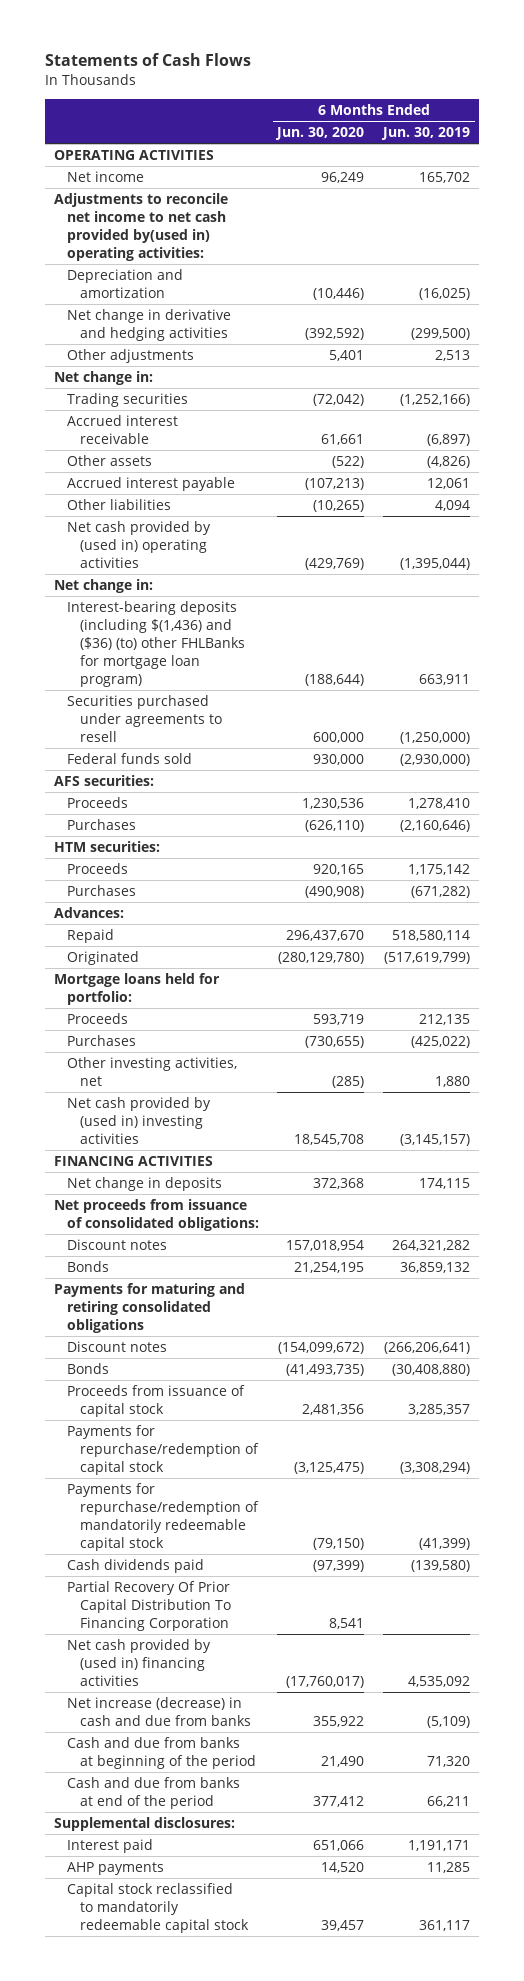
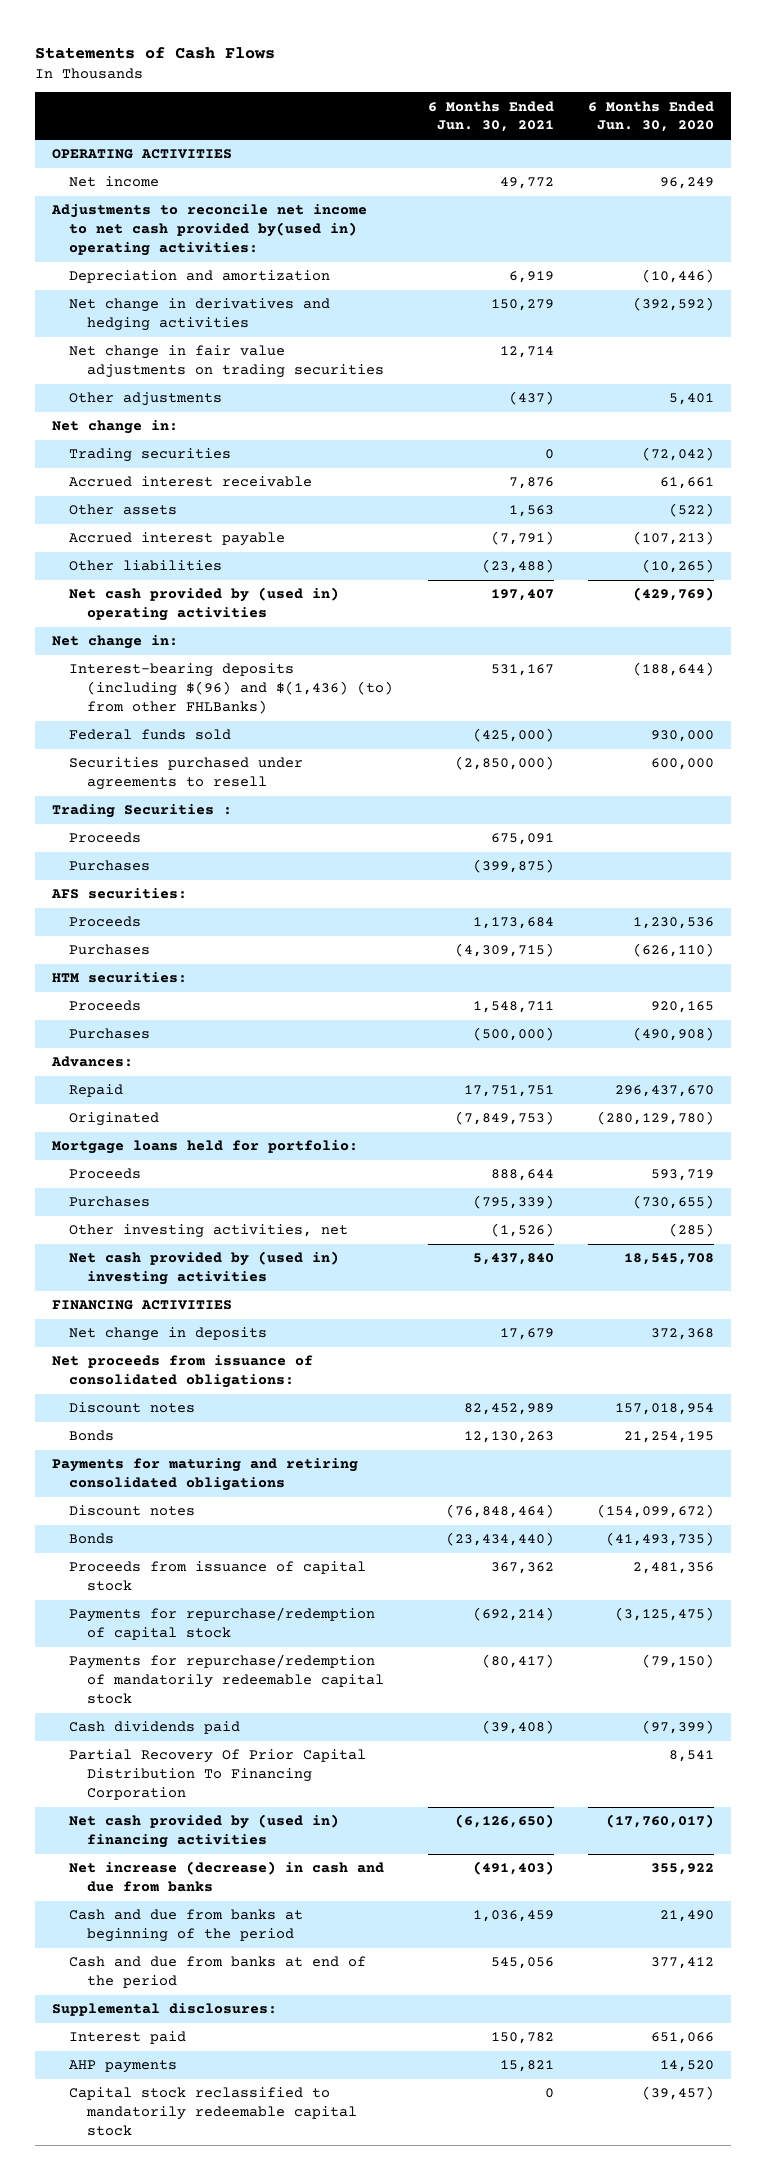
[380,127,470,141] Jun. 30, 2019 -> none
none -> [427,100,554,133] 6 Months Ended Jun. 30, 2021
[67,309,232,341] Net change in derivative and hedging activities -> [69,298,331,332] Net change in derivatives and hedging activities
none -> [69,345,385,379] Net change in fair value adjustments on trading securities
[67,601,245,687] Interest-bearing deposits (including $(1,436) and ($36) (to) other FHLBanks for mortgage loan program) -> [69,663,394,714] Interest-bearing deposits (including $(96) and $(1,436) (to) from other FHLBanks)
[67,695,222,742] Securities purchased under agreements to resell -> [69,757,304,791] Securities purchased under agreements to resell
none -> [51,804,232,819] Trading Securities :
none -> [69,832,142,844] Proceeds
none -> [69,860,151,872] Purchases
[321,1919,365,1931] 39,457 -> [642,2086,715,2101] (39,457)

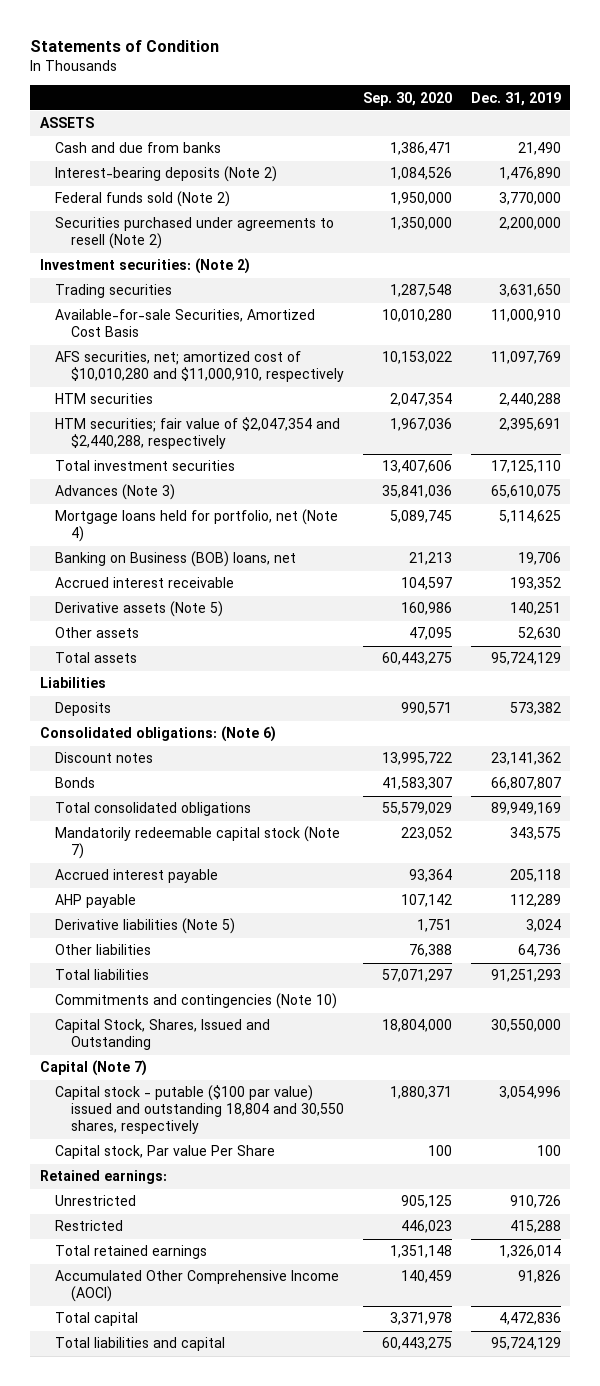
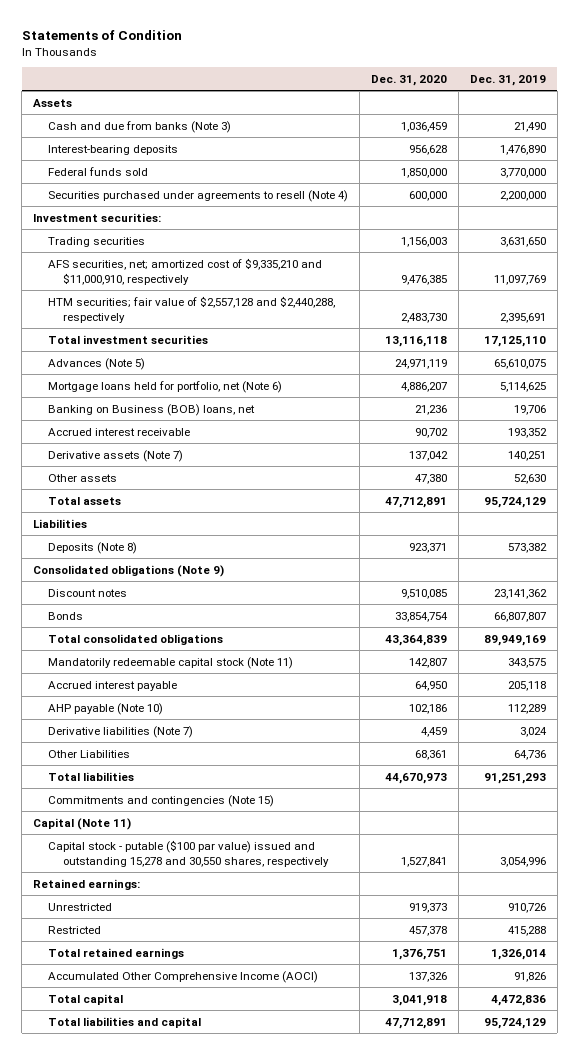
[362,91,452,106] Sep. 30, 2020 -> none
none -> [371,75,448,87] Dec. 31, 2020
[39,117,94,129] ASSETS -> [33,98,73,107] Assets
[55,142,222,154] Cash and due from banks -> [48,120,232,133] Cash and due from banks (Note 3)
[55,166,278,183] Interest-bearing deposits (Note 2) -> [48,144,179,155] Interest-bearing deposits
[55,191,231,208] Federal funds sold (Note 2) -> [48,166,149,176] Federal funds sold
[55,217,335,250] Securities purchased under agreements to resell (Note 2) -> [48,189,349,202] Securities purchased under agreements to resell (Note 4)
[39,258,250,275] Investment securities: (Note 2) -> [33,212,162,222] Investment securities:
[55,309,316,338] Available-for-sale Securities, Amortized Cost Basis -> none
[55,393,154,405] HTM securities -> none
[55,351,345,383] AFS securities, net; amortized cost of $10,010,280 and $11,000,910, respectively -> [48,257,323,285] AFS securities, net; amortized cost of $9,335,210 and $11,000,910, respectively
[55,417,341,450] HTM securities; fair value of $2,047,354 and $2,440,288, respectively -> [48,295,336,323] HTM securities; fair value of $2,557,128 and $2,440,288, respectively
[55,484,176,501] Advances (Note 3) -> [48,357,146,370] Advances (Note 5)
[55,509,339,543] Mortgage loans held for portfolio, net (Note 4) -> [48,380,283,393] Mortgage loans held for portfolio, net (Note 6)
[55,601,224,618] Derivative assets (Note 5) -> [48,449,184,462] Derivative assets (Note 7)
[55,702,112,717] Deposits -> [48,541,138,554] Deposits (Note 8)
[39,726,276,743] Consolidated obligations: (Note 6) -> [33,564,225,577] Consolidated obligations (Note 9)
[55,826,341,860] Mandatorily redeemable capital stock (Note 7) -> [48,656,294,669] Mandatorily redeemable capital stock (Note 11)
[55,894,137,909] AHP payable -> [48,702,164,715] AHP payable (Note 10)
[55,918,236,935] Derivative liabilities (Note 5) -> [48,725,194,738] Derivative liabilities (Note 7)
[55,944,152,956] Other liabilities -> [48,749,131,758] Other Liabilities
[55,1019,271,1051] Capital Stock, Shares, Issued and Outstanding -> none
[55,1145,276,1160] Capital stock, Par value Per Share -> none
[55,993,338,1010] Commitments and contingencies (Note 10) -> [48,794,275,807] Commitments and contingencies (Note 15)
[39,1060,147,1077] Capital (Note 7) -> [33,817,132,830] Capital (Note 11)
[55,1085,345,1135] Capital stock - putable ($100 par value) issued and outstanding 18,804 and 30,550 shares, respectively -> [48,839,330,867] Capital stock - putable ($100 par value) issued and outstanding 15,278 and 30,550 shares, respectively

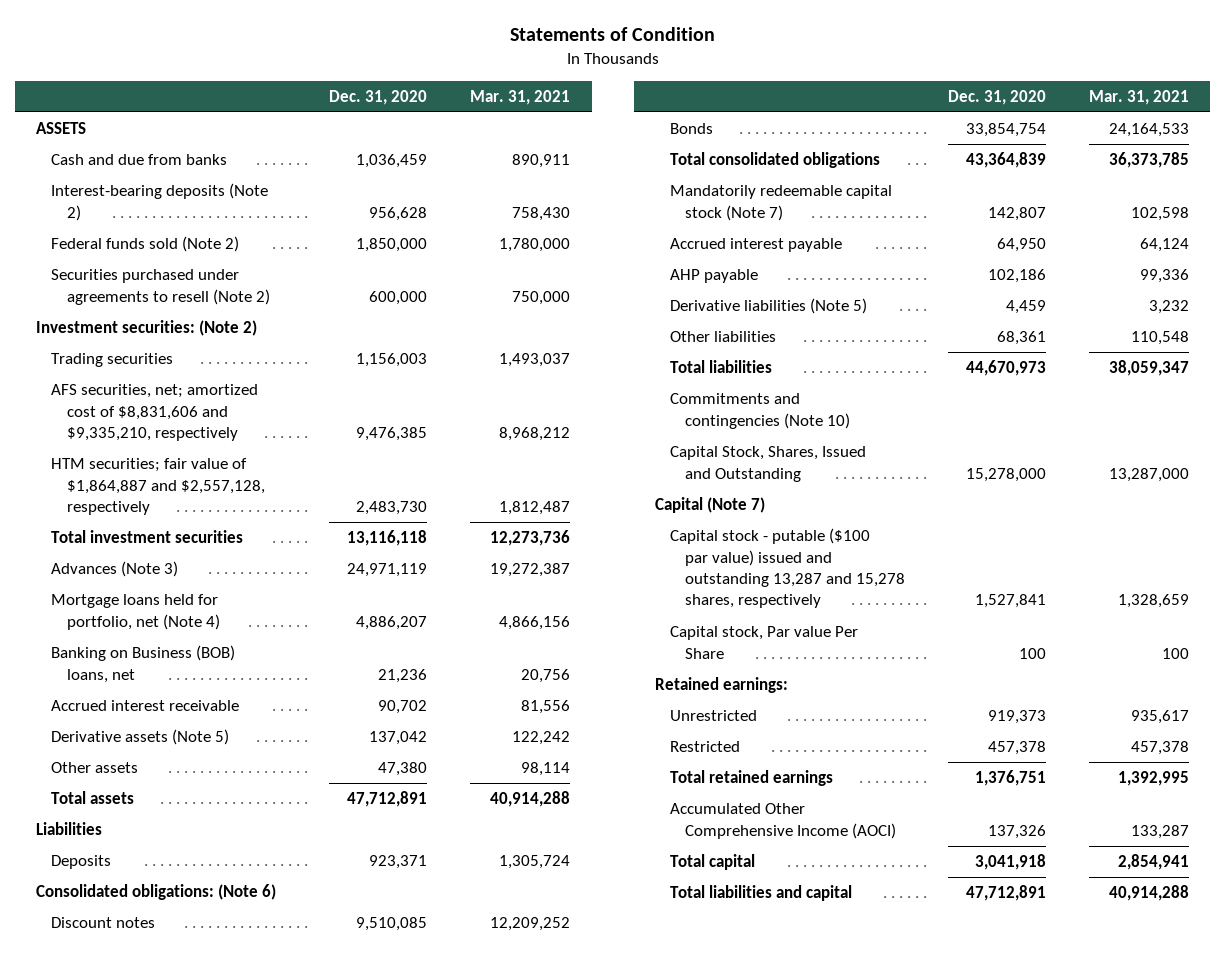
[469,75,546,87] Dec. 31, 2019 -> none
none -> [470,89,571,105] Mar. 31, 2021
[33,98,73,107] Assets -> [36,122,87,135] ASSETS
[48,120,232,133] Cash and due from banks (Note 3) -> [51,154,228,166] Cash and due from banks
[48,144,179,155] Interest-bearing deposits -> [51,183,269,221] Interest-bearing deposits (Note 2)
[48,166,149,176] Federal funds sold -> [51,236,240,253] Federal funds sold (Note 2)
[48,189,349,202] Securities purchased under agreements to resell (Note 4) -> [51,269,270,305] Securities purchased under agreements to resell (Note 2)
[33,212,162,222] Investment securities: -> [36,320,258,337] Investment securities: (Note 2)
[48,257,323,285] AFS securities, net; amortized cost of $9,335,210 and $11,000,910, respectively -> [51,384,259,441] AFS securities, net; amortized cost of $8,831,606 and $9,335,210, respectively
[48,295,336,323] HTM securities; fair value of $2,557,128 and $2,440,288, respectively -> [51,458,265,515] HTM securities; fair value of $1,864,887 and $2,557,128, respectively
[48,357,146,370] Advances (Note 5) -> [51,561,179,578] Advances (Note 3)
[48,380,283,393] Mortgage loans held for portfolio, net (Note 6) -> [51,594,220,630] Mortgage loans held for portfolio, net (Note 4)
[48,449,184,462] Derivative assets (Note 7) -> [51,729,230,746] Derivative assets (Note 5)
[48,541,138,554] Deposits (Note 8) -> [51,855,112,870] Deposits
[33,564,225,577] Consolidated obligations (Note 9) -> [36,884,277,901] Consolidated obligations: (Note 6)
[48,656,294,669] Mandatorily redeemable capital stock (Note 11) -> [670,185,893,221] Mandatorily redeemable capital stock (Note 7)
[48,702,164,715] AHP payable (Note 10) -> [670,269,759,284] AHP payable
[48,725,194,738] Derivative liabilities (Note 7) -> [670,298,868,315] Derivative liabilities (Note 5)
[48,749,131,758] Other Liabilities -> [670,331,777,343] Other liabilities
[48,794,275,807] Commitments and contingencies (Note 15) -> [670,393,851,429] Commitments and contingencies (Note 10)
none -> [670,446,867,482] Capital Stock, Shares, Issued and Outstanding
[33,817,132,830] Capital (Note 11) -> [654,497,765,514] Capital (Note 7)
[48,839,330,867] Capital stock - putable ($100 par value) issued and outstanding 15,278 and 30,550 shares, respectively -> [670,528,906,609] Capital stock - putable ($100 par value) issued and outstanding 13,287 and 15,278 shares, respectively
none -> [670,626,859,659] Capital stock, Par value Per Share

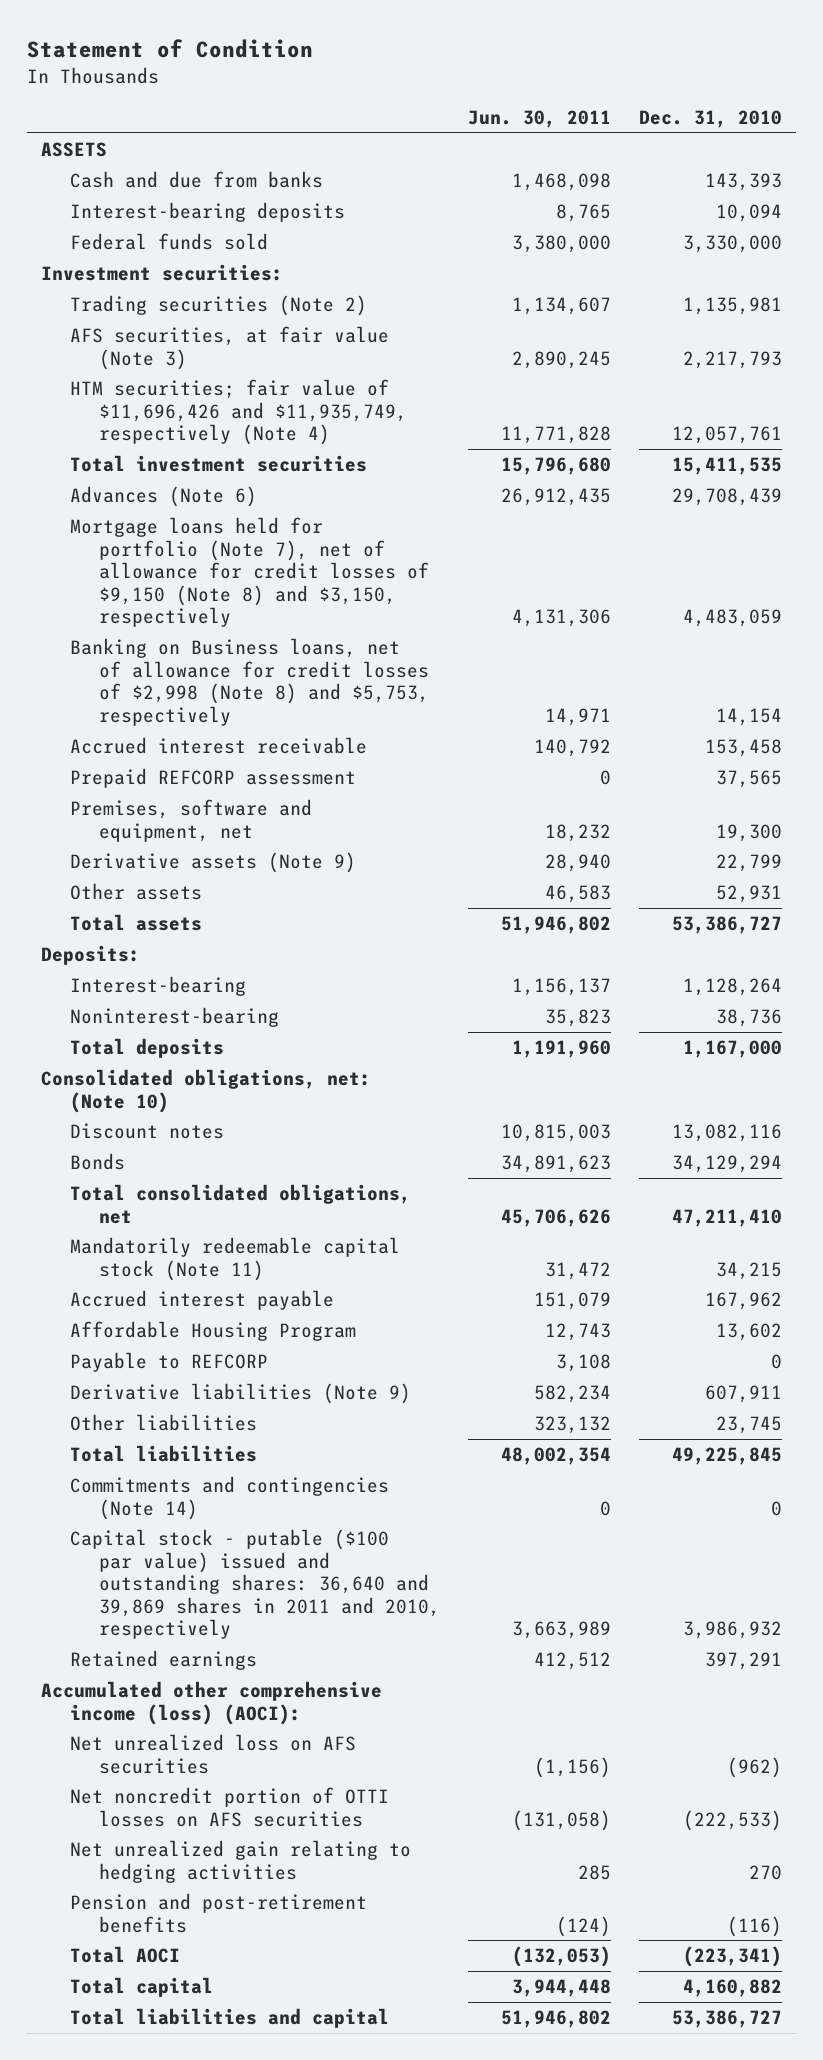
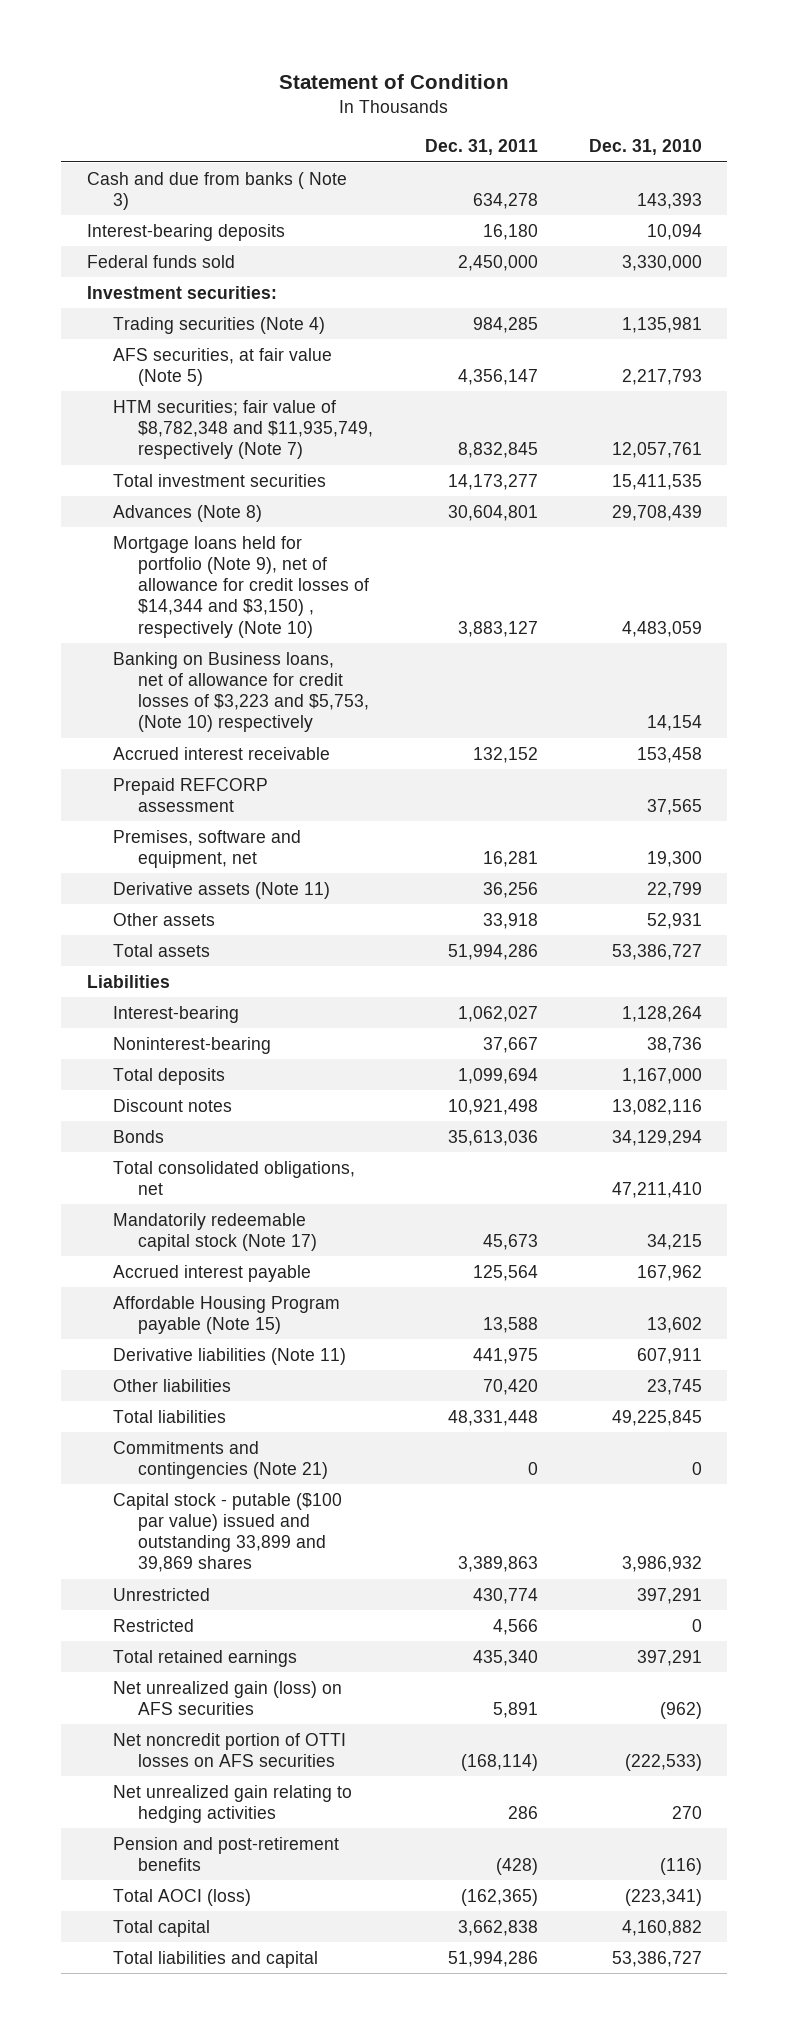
[467,109,611,128] Jun. 30, 2011 -> none
none -> [424,139,538,156] Dec. 31, 2011
[41,142,108,158] ASSETS -> none
[70,171,324,189] Cash and due from banks -> [87,171,348,210] Cash and due from banks ( Note 3)
[70,295,368,317] Trading securities (Note 2) -> [112,316,325,334] Trading securities (Note 4)
[70,326,390,370] AFS securities, at fair value (Note 3) -> [112,347,332,386] AFS securities, at fair value (Note 5)
[70,379,408,446] HTM securities; fair value of $11,696,426 and $11,935,749, respectively (Note 4) -> [112,399,374,460] HTM securities; fair value of $8,782,348 and $11,935,749, respectively (Note 7)
[70,486,258,508] Advances (Note 6) -> [112,504,262,522] Advances (Note 8)
[70,517,430,628] Mortgage loans held for portfolio (Note 7), net of allowance for credit losses of $9,150 (Note 8) and $3,150, respectively -> [112,535,370,638] Mortgage loans held for portfolio (Note 9), net of allowance for credit losses of $14,344 and $3,150) , respectively (Note 10)
[70,638,430,726] Banking on Business loans, net of allowance for credit losses of $2,998 (Note 8) and $5,753, respectively -> [112,651,370,733] Banking on Business loans, net of allowance for credit losses of $3,223 and $5,753, (Note 10) respectively
[70,852,357,874] Derivative assets (Note 9) -> [112,881,330,899] Derivative assets (Note 11)
[41,945,141,966] Deposits: -> none
none -> [87,974,171,988] Liabilities
[41,1069,372,1113] Consolidated obligations, net: (Note 10) -> none
[70,1237,401,1281] Mandatorily redeemable capital stock (Note 11) -> [112,1212,318,1251] Mandatorily redeemable capital stock (Note 17)
[70,1352,269,1373] Payable to REFCORP -> none
[70,1321,357,1342] Affordable Housing Program -> [112,1295,340,1334] Affordable Housing Program payable (Note 15)
[70,1383,412,1405] Derivative liabilities (Note 9) -> [112,1347,346,1365] Derivative liabilities (Note 11)
[41,1681,383,1725] Accumulated other comprehensive income (loss) (AOCI): -> none
[70,1476,390,1520] Commitments and contingencies (Note 14) -> [112,1440,329,1479] Commitments and contingencies (Note 21)
[70,1529,441,1640] Capital stock - putable ($100 par value) issued and outstanding shares: 36,640 and 39,869 shares in 2011 and 2010, respectively -> [112,1492,342,1573] Capital stock - putable ($100 par value) issued and outstanding 33,899 and 39,869 shares
none -> [112,1587,210,1601] Unrestricted
none -> [112,1618,194,1632] Restricted
[70,1650,258,1671] Retained earnings -> [112,1649,297,1667] Total retained earnings
[70,1734,357,1774] Net unrealized loss on AFS securities -> [112,1680,342,1715] Net unrealized gain (loss) on AFS securities
[70,1946,181,1964] Total AOCI -> [112,1888,251,1906] Total AOCI (loss)

